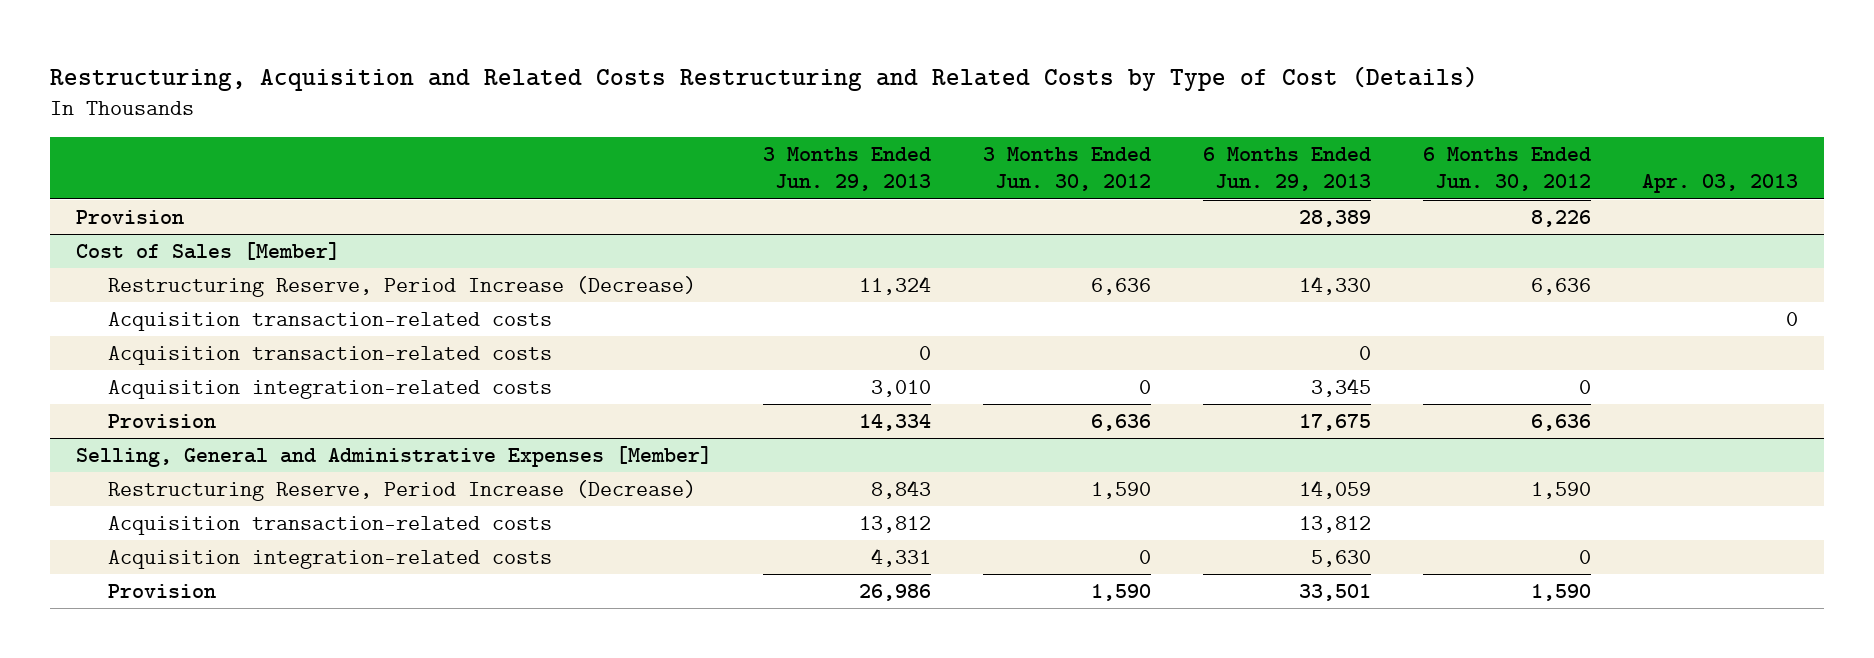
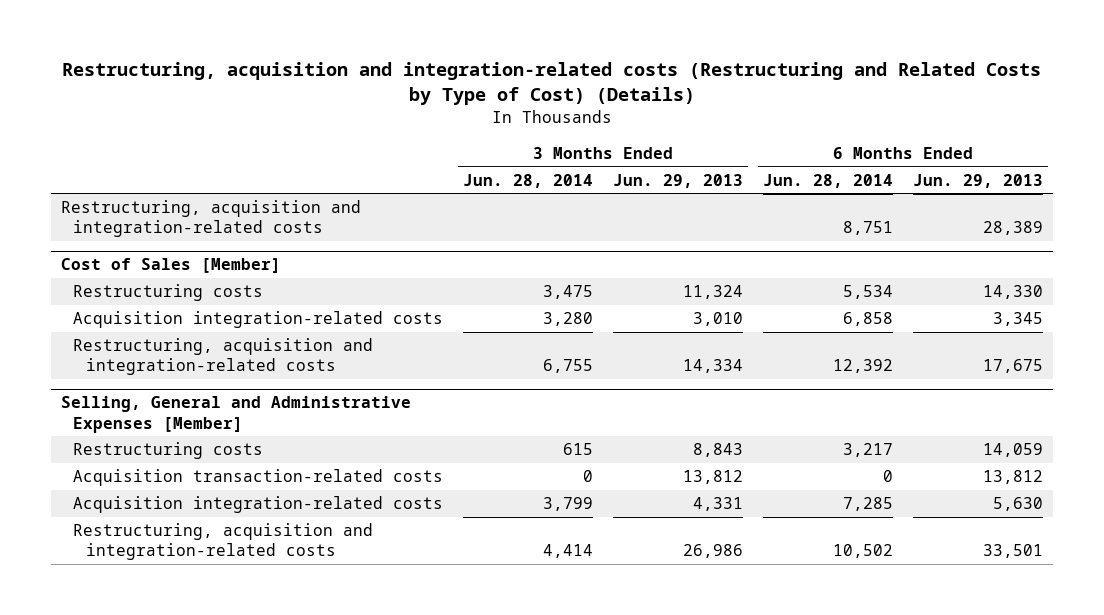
[49,65,1478,91] Restructuring, Acquisition and Related Costs Restructuring and Related Costs by Type of Cost (Details) -> [62,62,1042,106] Restructuring, acquisition and integration-related costs (Restructuring and Related Costs by Type of Cost) (Details)
[983,147,1152,192] 3 Months Ended Jun. 30, 2012 -> none
[1422,147,1591,192] 6 Months Ended Jun. 30, 2012 -> none
[1642,174,1799,194] Apr. 03, 2013 -> none
none -> [463,173,594,188] Jun. 28, 2014
none -> [763,173,894,188] Jun. 28, 2014
[75,209,184,224] Provision -> [61,200,362,238] Restructuring, acquisition and integration-related costs
[108,311,553,331] Acquisition transaction-related costs -> none
[108,345,553,365] Acquisition transaction-related costs -> none
[108,275,697,297] Restructuring Reserve, Period Increase (Decrease) -> [73,284,264,302] Restructuring costs
[108,413,217,428] Provision -> [73,338,374,376] Restructuring, acquisition and integration-related costs
[108,479,697,501] Restructuring Reserve, Period Increase (Decrease) -> [73,442,264,460] Restructuring costs
[108,583,217,598] Provision -> [73,523,374,561] Restructuring, acquisition and integration-related costs

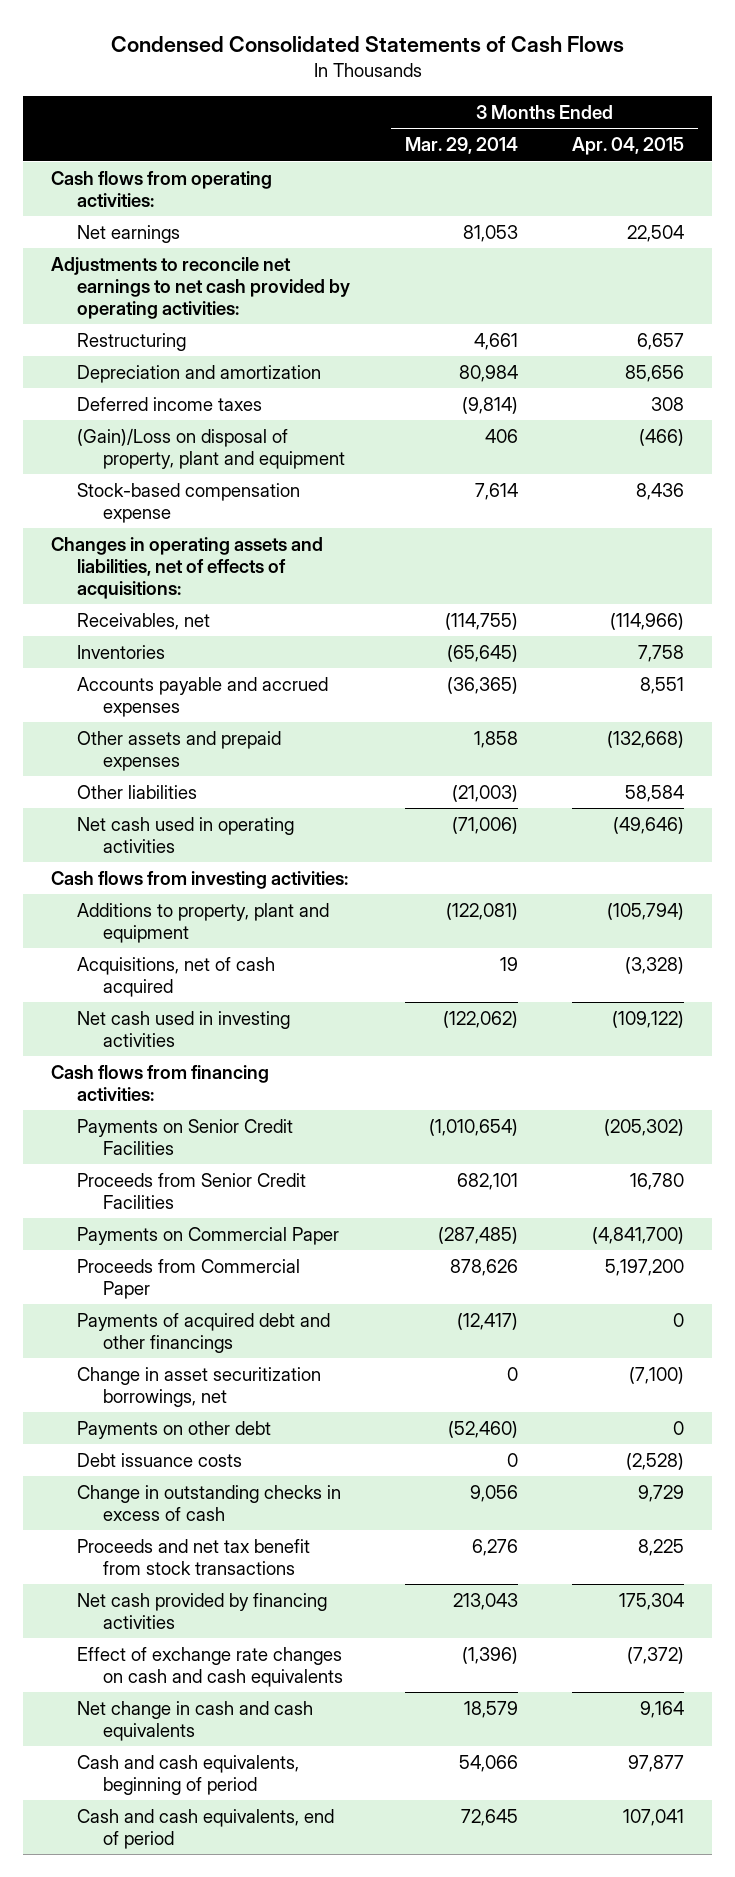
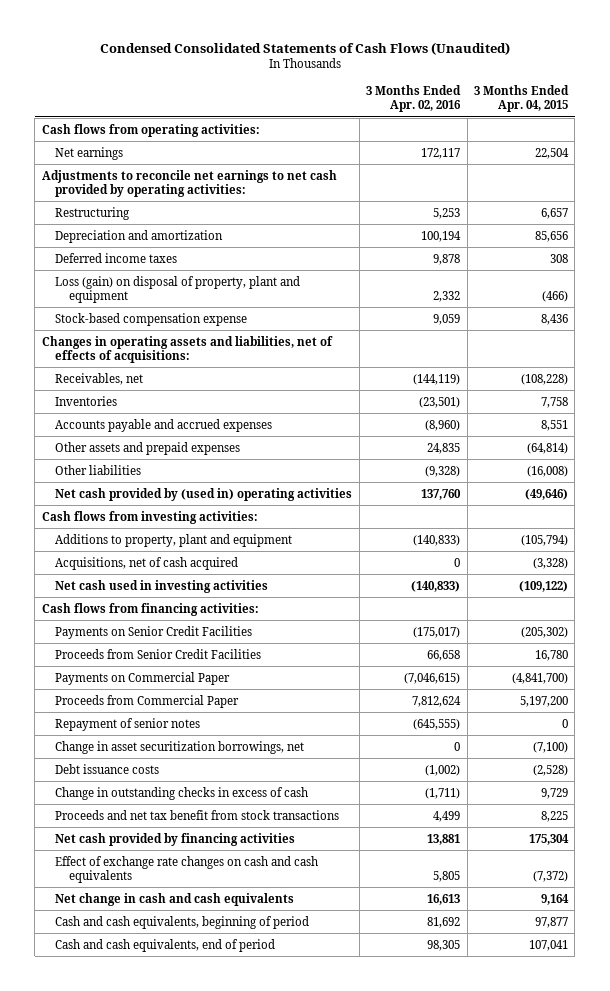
[110,36,624,53] Condensed Consolidated Statements of Cash Flows -> [99,41,510,55] Condensed Consolidated Statements of Cash Flows (Unaudited)
[404,137,518,155] Mar. 29, 2014 -> none
none -> [366,85,462,113] 3 Months Ended Apr. 02, 2016
[76,427,346,470] (Gain)/Loss on disposal of property, plant and equipment -> [55,275,301,303] Loss (gain) on disposal of property, plant and equipment
[610,612,685,630] (114,966) -> [521,373,569,385] (108,228)
[607,730,685,748] (132,668) -> [527,442,569,454] (64,814)
[625,784,685,802] 58,584 -> [527,465,569,477] (16,008)
[76,816,294,854] Net cash used in operating activities -> [55,487,353,501] Net cash provided by (used in) operating activities
[76,1312,330,1354] Payments of acquired debt and other financings -> none
none -> [55,717,201,731] Repayment of senior notes
[76,1420,271,1439] Payments on other debt -> none

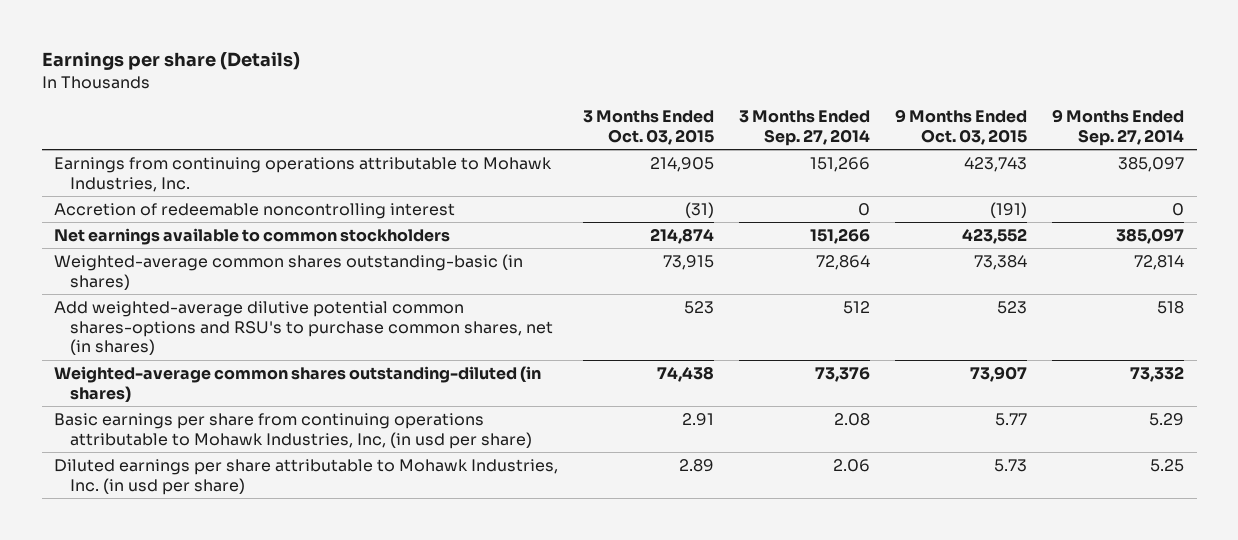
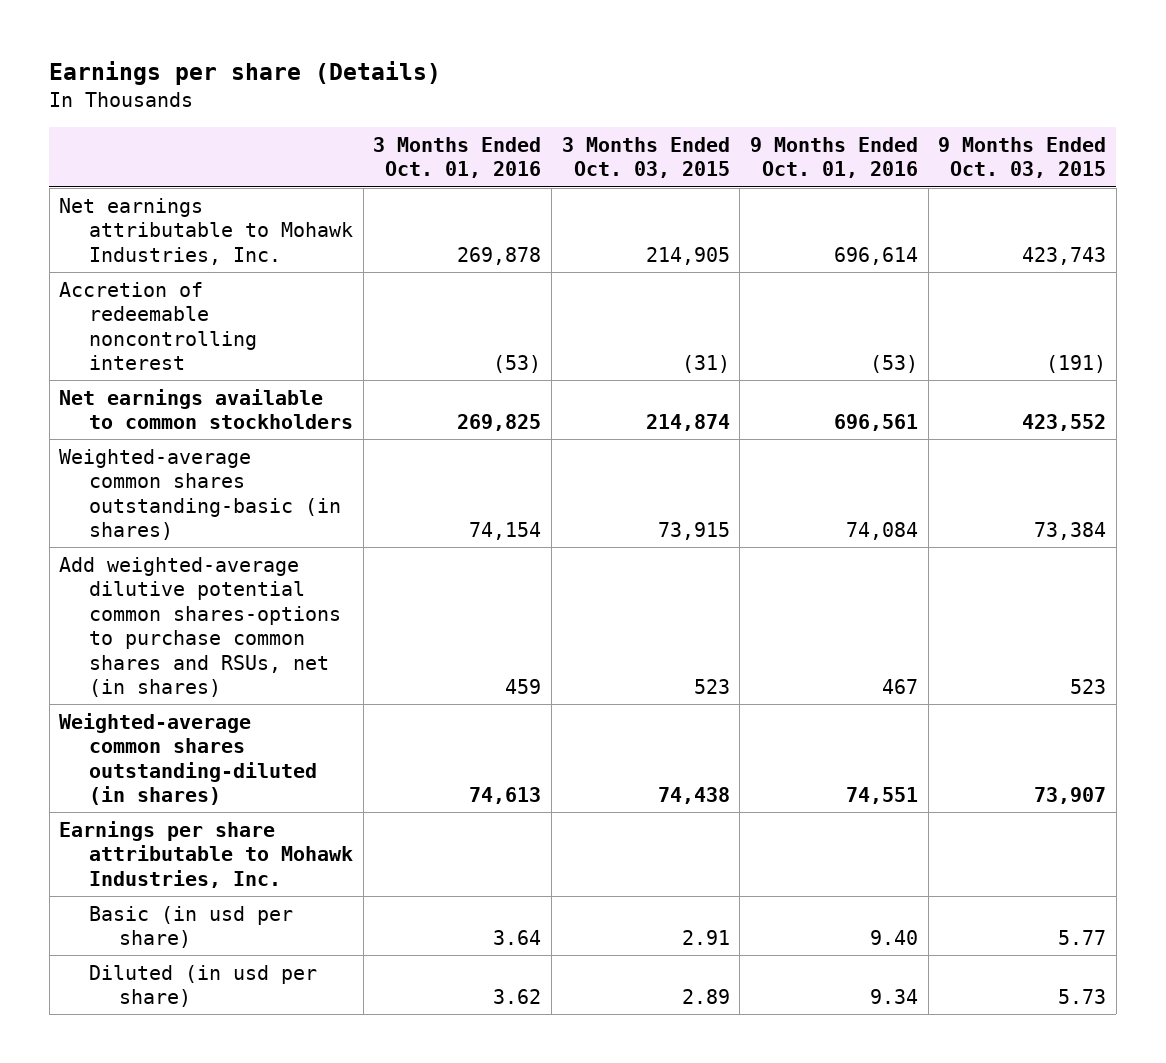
[739,110,871,147] 3 Months Ended Sep. 27, 2014 -> none
[1052,109,1185,147] 9 Months Ended Sep. 27, 2014 -> none
none -> [373,136,542,179] 3 Months Ended Oct. 01, 2016
none -> [749,136,918,179] 9 Months Ended Oct. 01, 2016
[54,156,553,192] Earnings from continuing operations attributable to Mohawk Industries, Inc. -> [59,197,354,265] Net earnings attributable to Mohawk Industries, Inc.
[54,300,554,356] Add weighted-average dilutive potential common shares-options and RSU's to purchase common shares, net (in shares) -> [59,556,342,698] Add weighted-average dilutive potential common shares-options to purchase common shares and RSUs, net (in shares)
none -> [59,820,354,888] Earnings per share attributable to Mohawk Industries, Inc.
[54,412,533,449] Basic earnings per share from continuing operations attributable to Mohawk Industries, Inc, (in usd per share) -> [89,905,294,949] Basic (in usd per share)
[54,458,559,495] Diluted earnings per share attributable to Mohawk Industries, Inc. (in usd per share) -> [89,964,318,1008] Diluted (in usd per share)

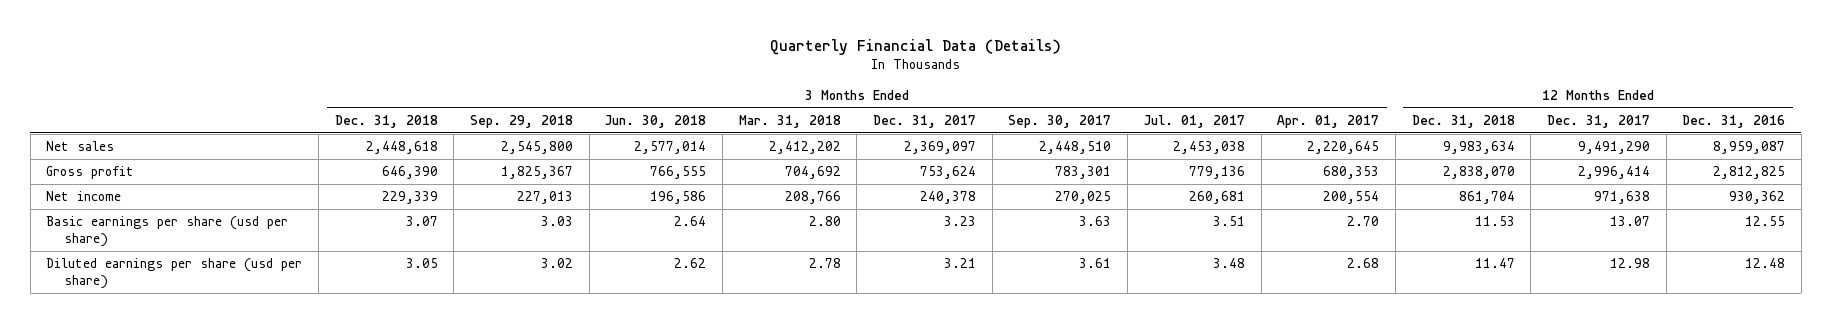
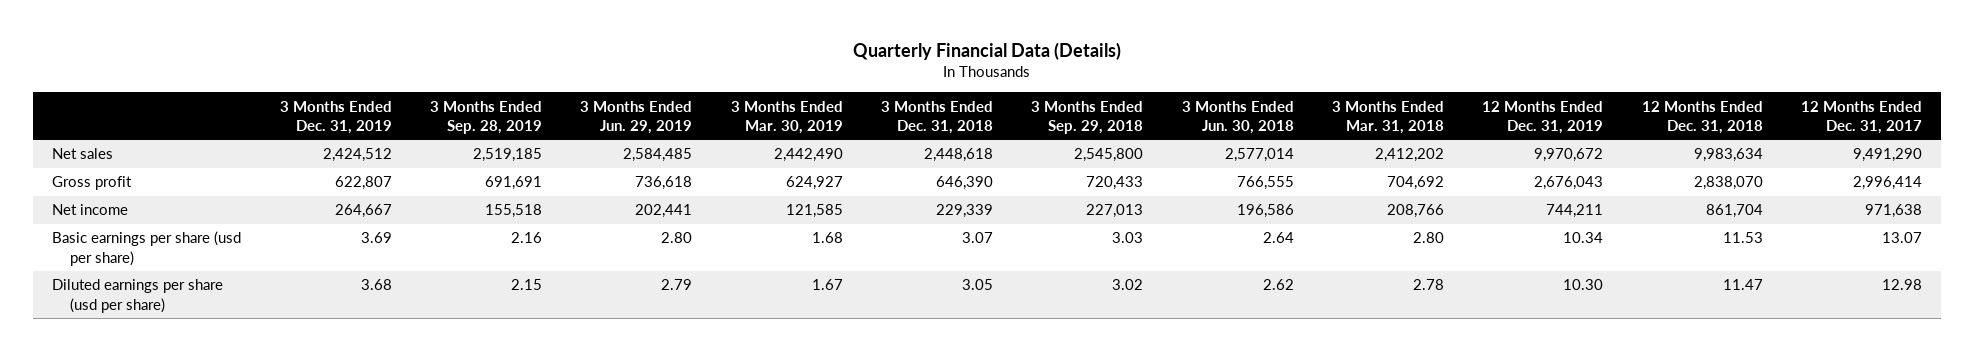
[873,115,977,129] Dec. 31, 2017 -> none
[1008,115,1112,129] Sep. 30, 2017 -> none
[1143,115,1245,129] Jul. 01, 2017 -> none
[1277,115,1380,129] Apr. 01, 2017 -> none
[1682,115,1786,129] Dec. 31, 2016 -> none
none -> [279,100,392,134] 3 Months Ended Dec. 31, 2019
none -> [430,100,543,134] 3 Months Ended Sep. 28, 2019
none -> [580,100,693,134] 3 Months Ended Jun. 29, 2019
none -> [730,100,843,134] 3 Months Ended Mar. 30, 2019
none -> [1482,100,1604,134] 12 Months Ended Dec. 31, 2019
[501,166,574,180] 1,825,367 -> [1086,176,1144,191] 720,433

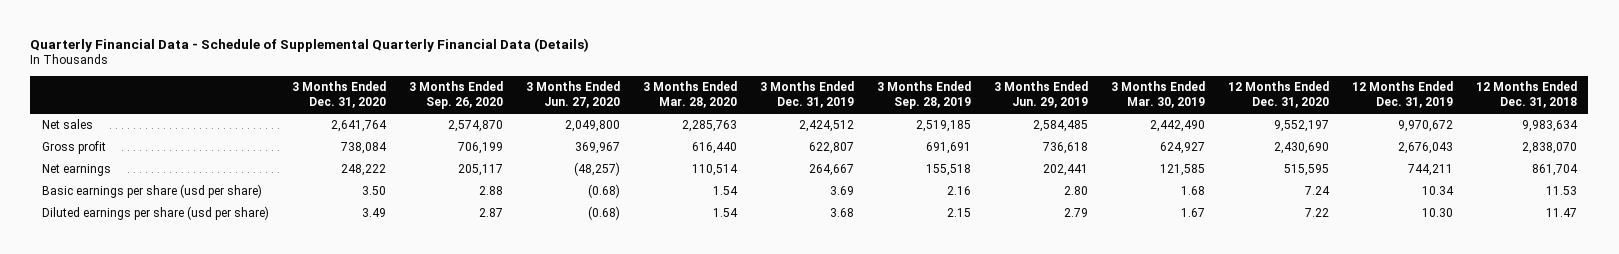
[853,41,1122,60] Quarterly Financial Data (Details) -> [30,37,590,52] Quarterly Financial Data - Schedule of Supplemental Quarterly Financial Data (Details)
[881,100,994,134] 3 Months Ended Dec. 31, 2018 -> none
[1031,100,1144,134] 3 Months Ended Sep. 29, 2018 -> none
[1181,100,1294,134] 3 Months Ended Jun. 30, 2018 -> none
[1332,100,1445,134] 3 Months Ended Mar. 31, 2018 -> none
[1801,100,1923,134] 12 Months Ended Dec. 31, 2017 -> none
none -> [291,81,386,109] 3 Months Ended Dec. 31, 2020
none -> [408,81,503,110] 3 Months Ended Sep. 26, 2020
none -> [525,81,620,109] 3 Months Ended Jun. 27, 2020
none -> [642,81,737,109] 3 Months Ended Mar. 28, 2020
none -> [1227,81,1329,109] 12 Months Ended Dec. 31, 2020
[52,204,129,216] Net income -> [41,164,111,177] Net earnings

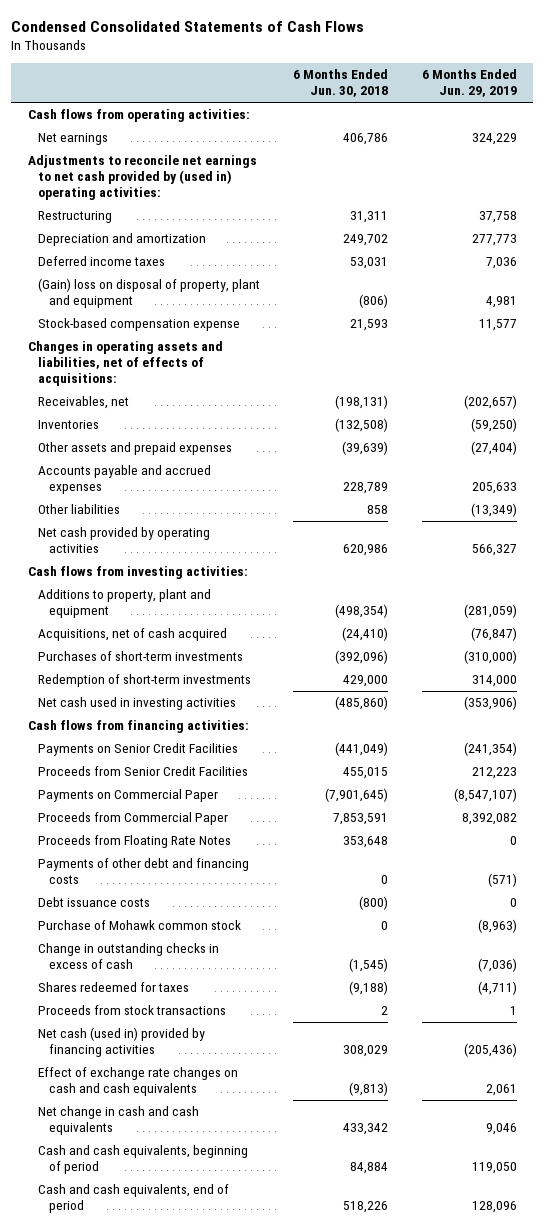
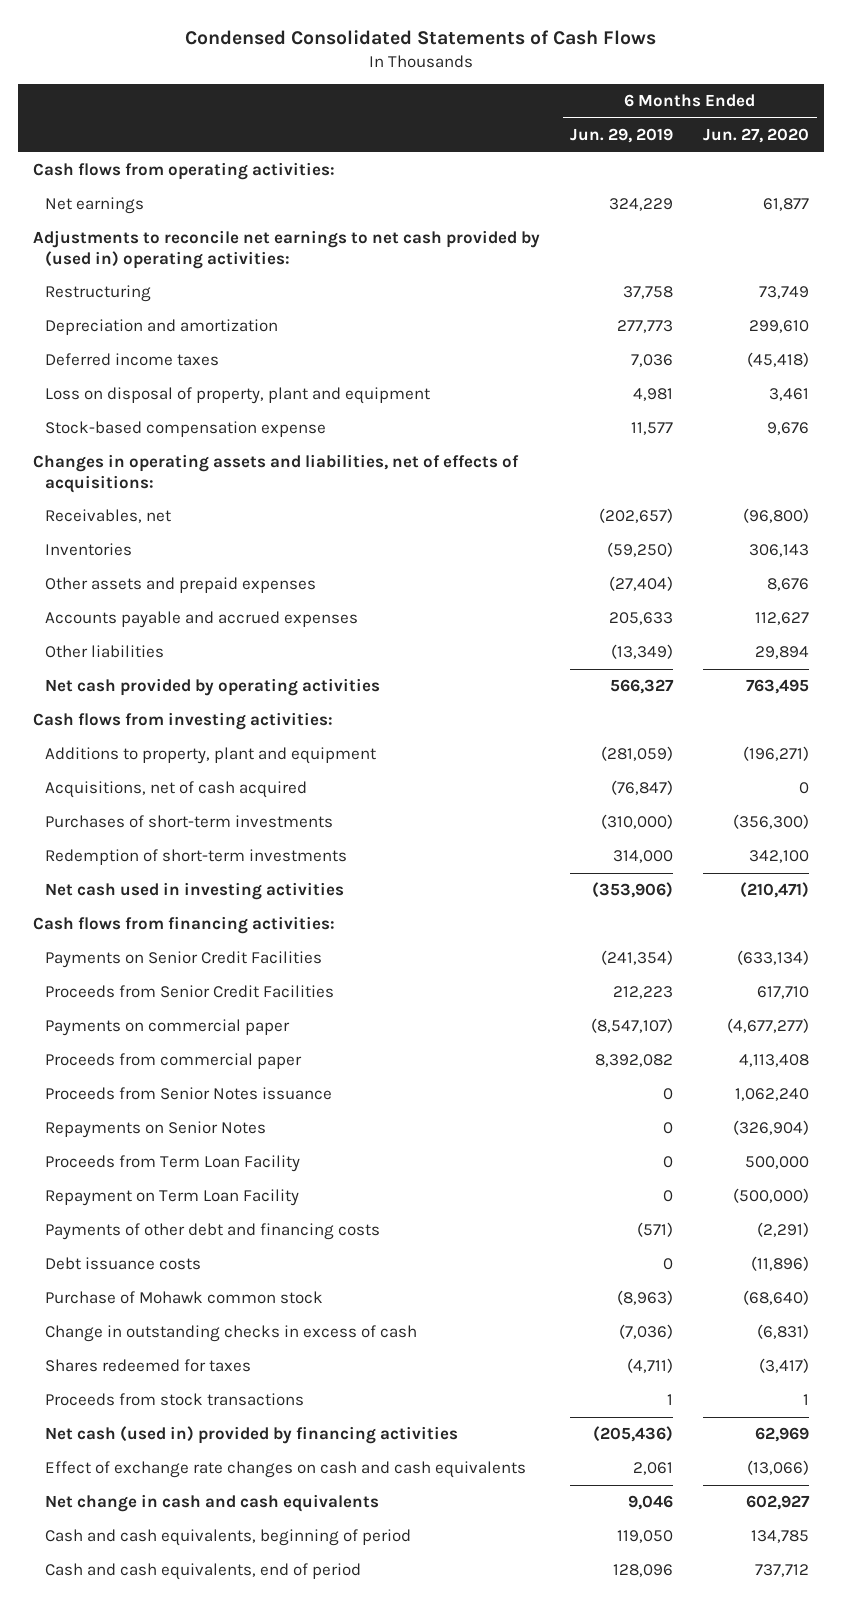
[293,69,389,98] 6 Months Ended Jun. 30, 2018 -> none
none -> [703,128,810,144] Jun. 27, 2020
[38,278,261,309] (Gain) loss on disposal of property, plant and equipment -> [44,387,430,405] Loss on disposal of property, plant and equipment
[38,789,219,803] Payments on Commercial Paper -> [44,1019,290,1037] Payments on commercial paper
[38,812,229,826] Proceeds from Commercial Paper -> [44,1053,302,1070] Proceeds from commercial paper
[38,835,232,849] Proceeds from Floating Rate Notes -> [44,1087,332,1101] Proceeds from Senior Notes issuance
none -> [44,1121,266,1139] Repayments on Senior Notes
none -> [44,1155,300,1173] Proceeds from Term Loan Facility
none -> [44,1189,299,1207] Repayment on Term Loan Facility

